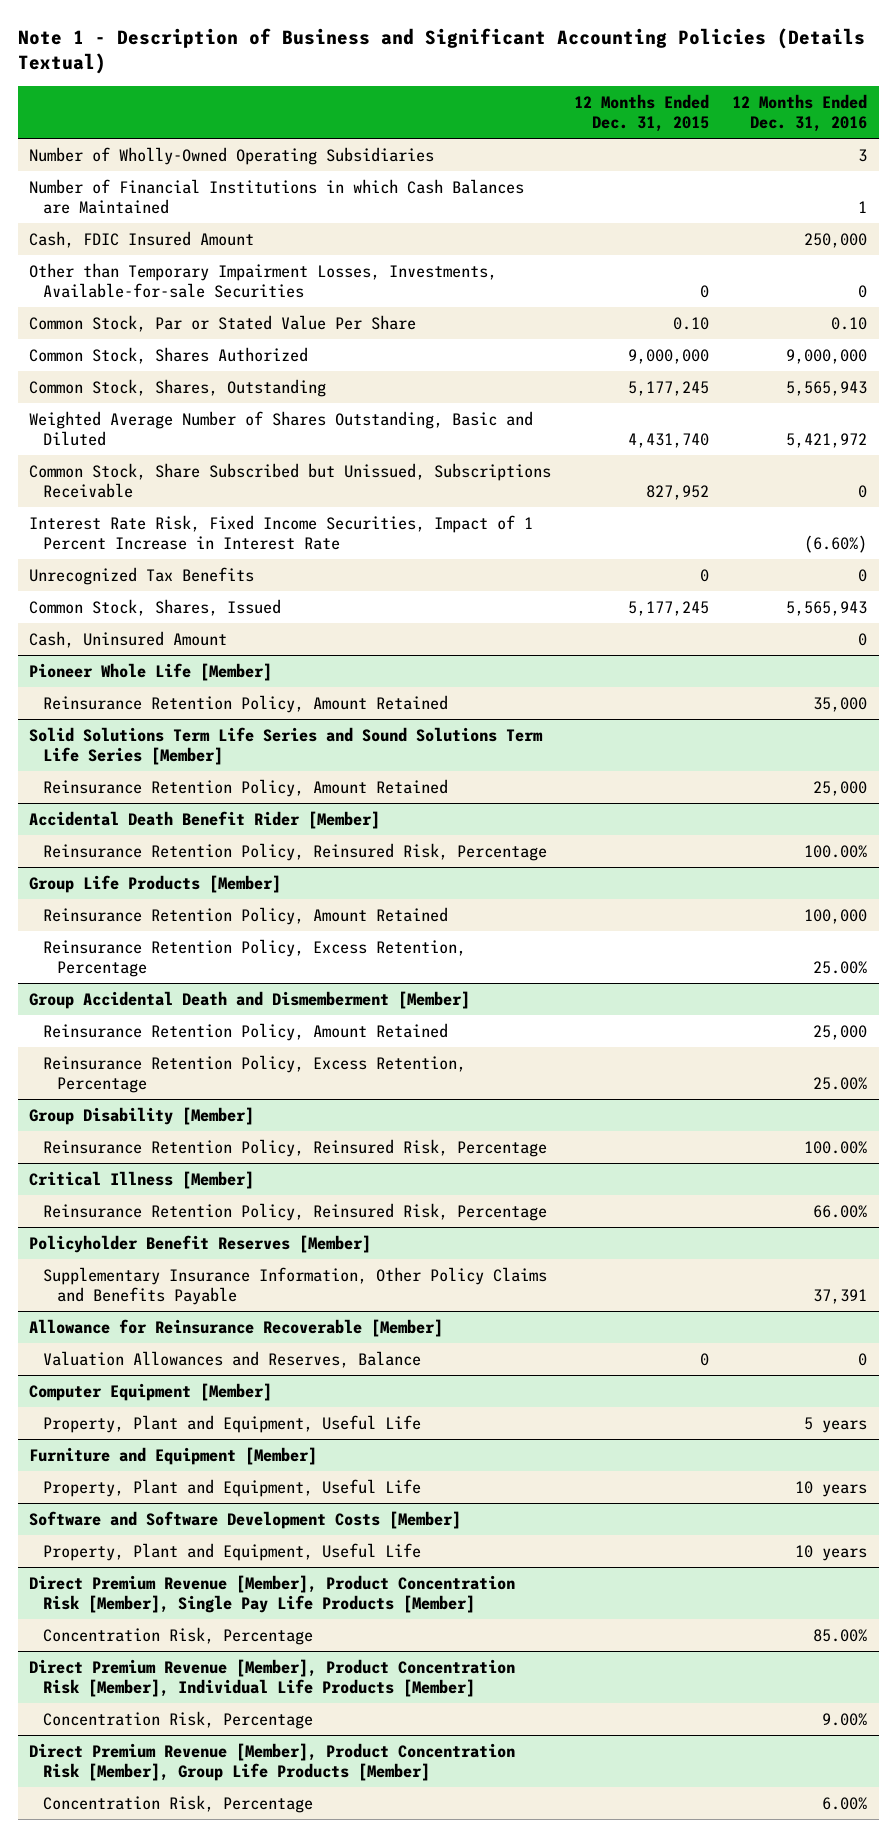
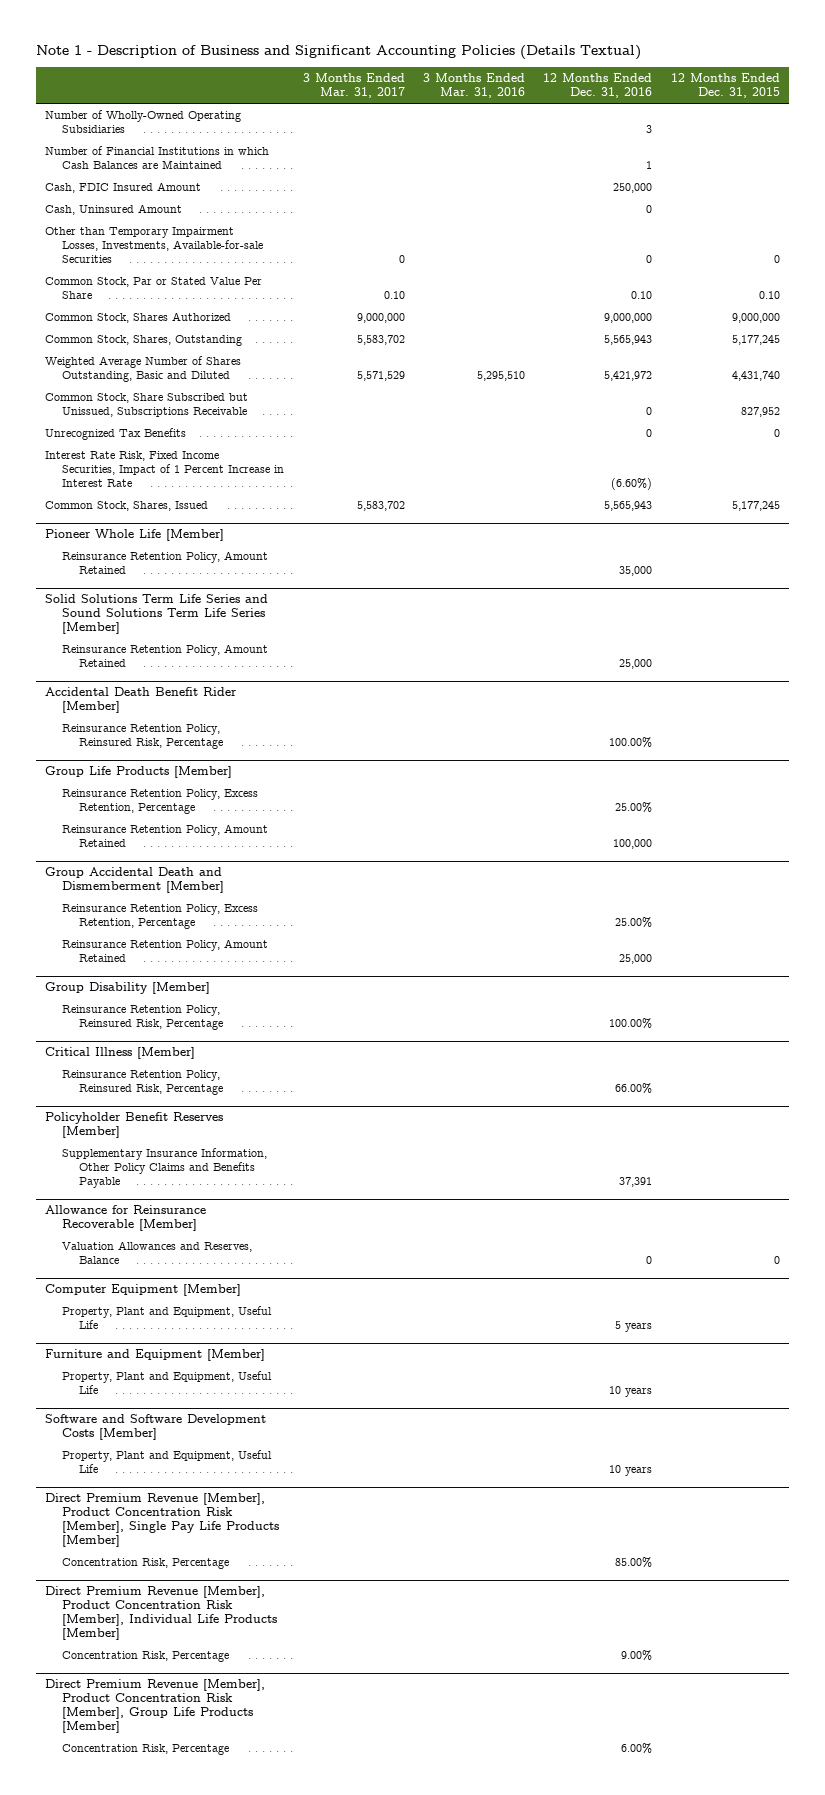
none -> [302,73,405,99] 3 Months Ended Mar. 31, 2017
none -> [422,73,525,99] 3 Months Ended Mar. 31, 2016
[29,630,228,648] Cash, Uninsured Amount -> [44,204,182,216] Cash, Uninsured Amount
[29,514,534,550] Interest Rate Risk, Fixed Income Securities, Impact of 1 Percent Increase in Interest Rate -> [44,451,285,488] Interest Rate Risk, Fixed Income Securities, Impact of 1 Percent Increase in Interest Rate
[43,906,449,925] Reinsurance Retention Policy, Amount Retained -> [62,824,269,848] Reinsurance Retention Policy, Amount Retained
[43,1022,449,1041] Reinsurance Retention Policy, Amount Retained -> [62,939,269,963] Reinsurance Retention Policy, Amount Retained

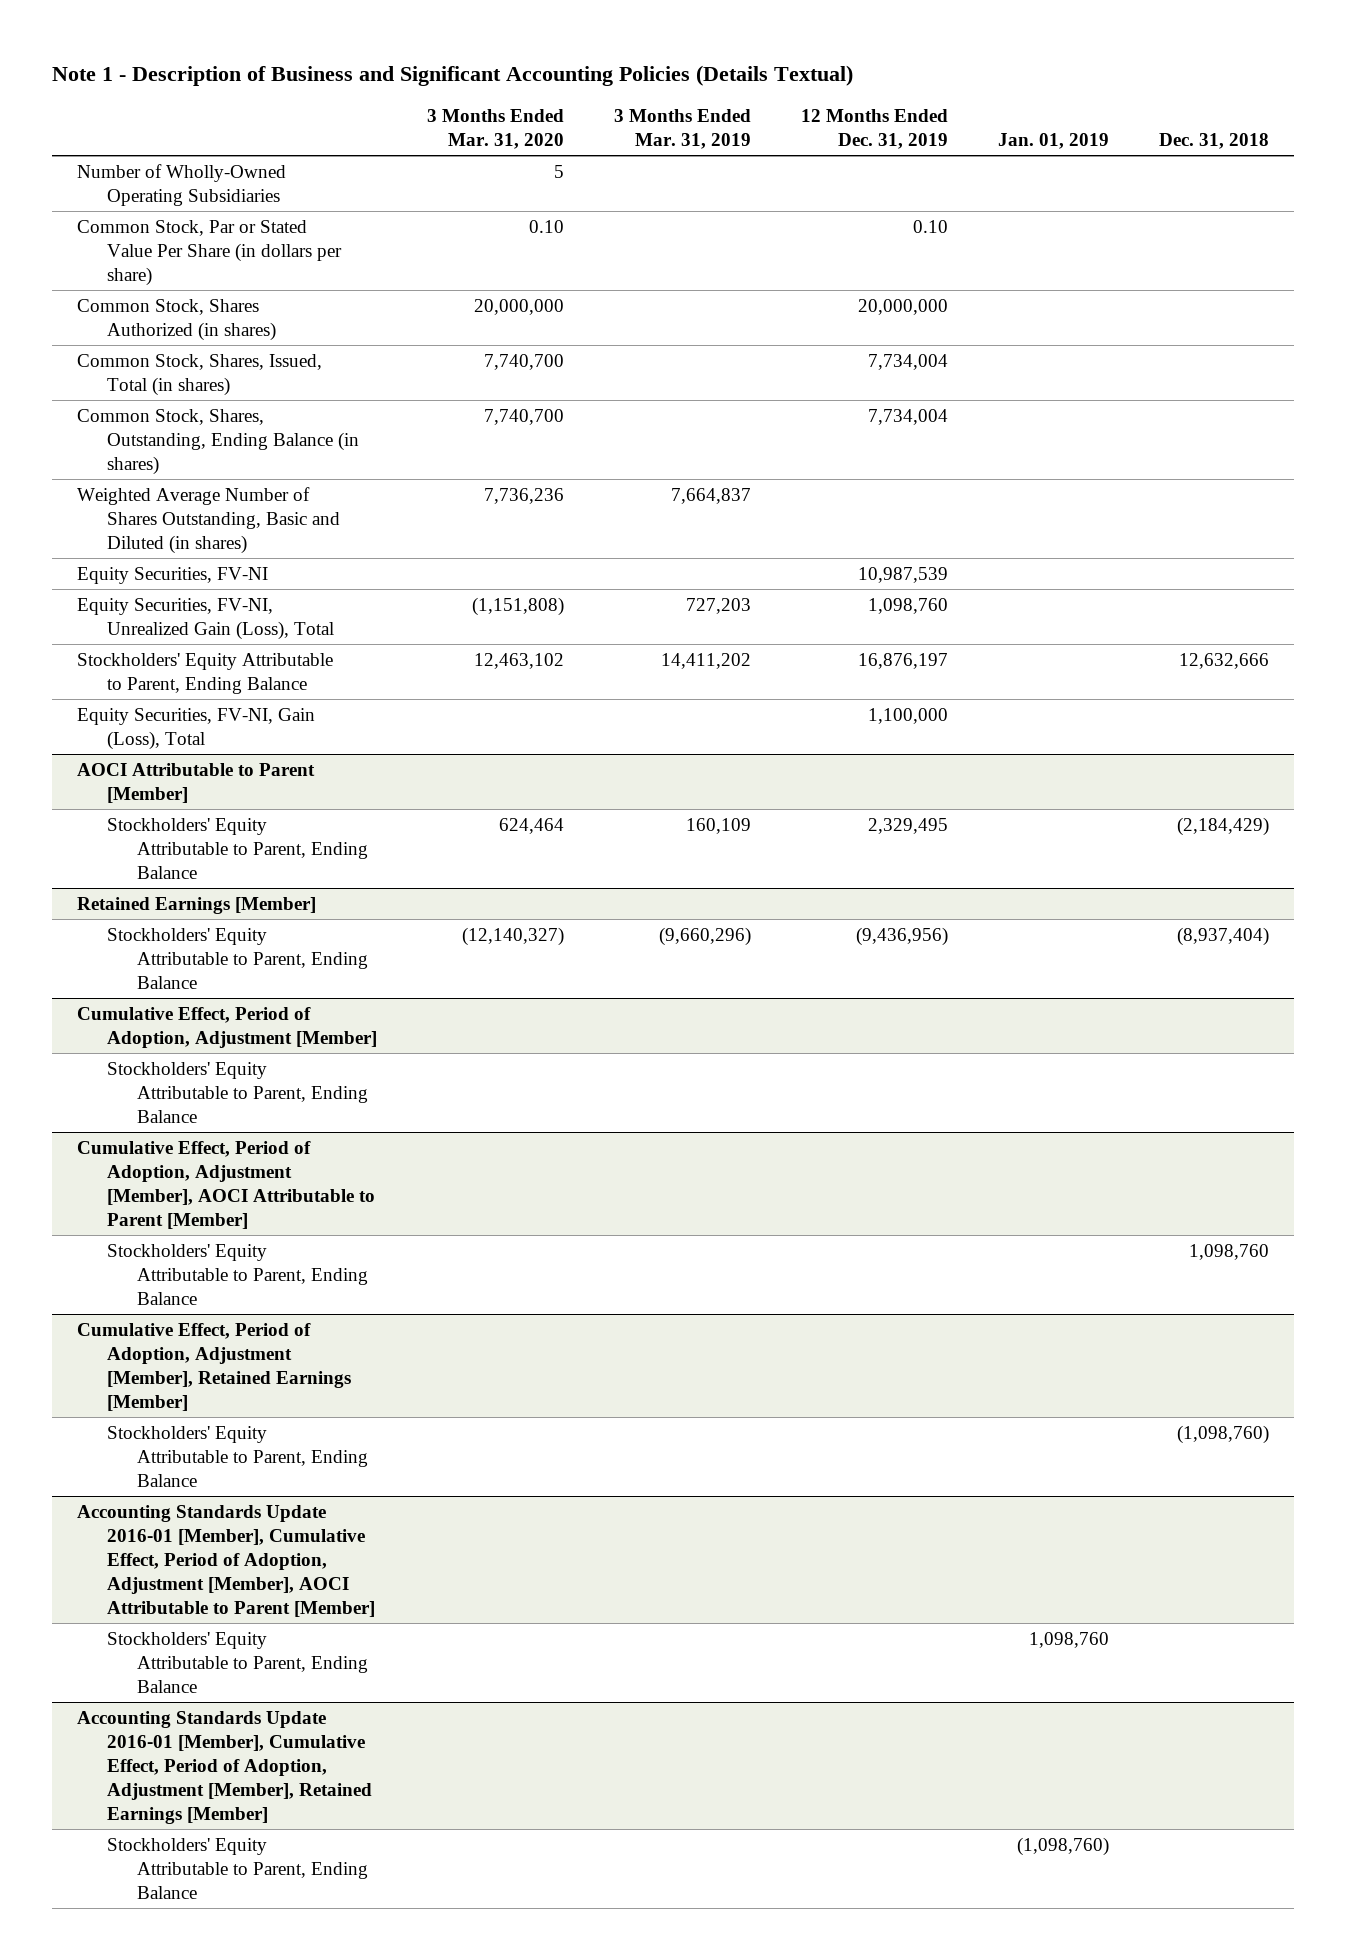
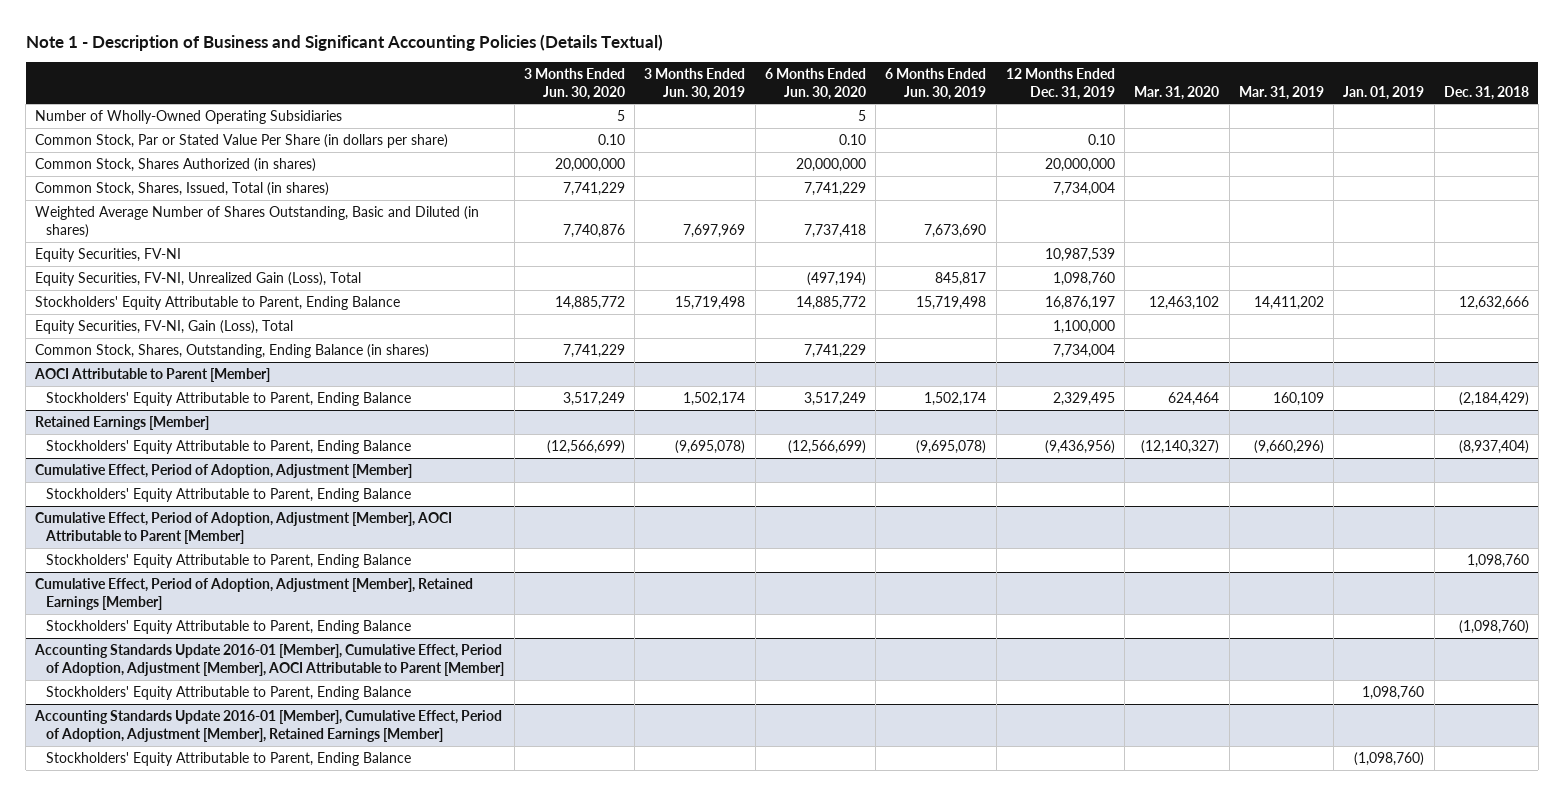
[427,108,565,149] 3 Months Ended Mar. 31, 2020 -> none
[614,108,752,149] 3 Months Ended Mar. 31, 2019 -> none
none -> [523,67,625,100] 3 Months Ended Jun. 30, 2020
none -> [644,67,746,100] 3 Months Ended Jun. 30, 2019
none -> [764,67,866,100] 6 Months Ended Jun. 30, 2020
none -> [885,67,987,100] 6 Months Ended Jun. 30, 2019
none -> [1134,85,1220,100] Mar. 31, 2020
none -> [1238,85,1324,100] Mar. 31, 2019
[76,408,360,475] Common Stock, Shares, Outstanding, Ending Balance (in shares) -> [35,344,430,359] Common Stock, Shares, Outstanding, Ending Balance (in shares)

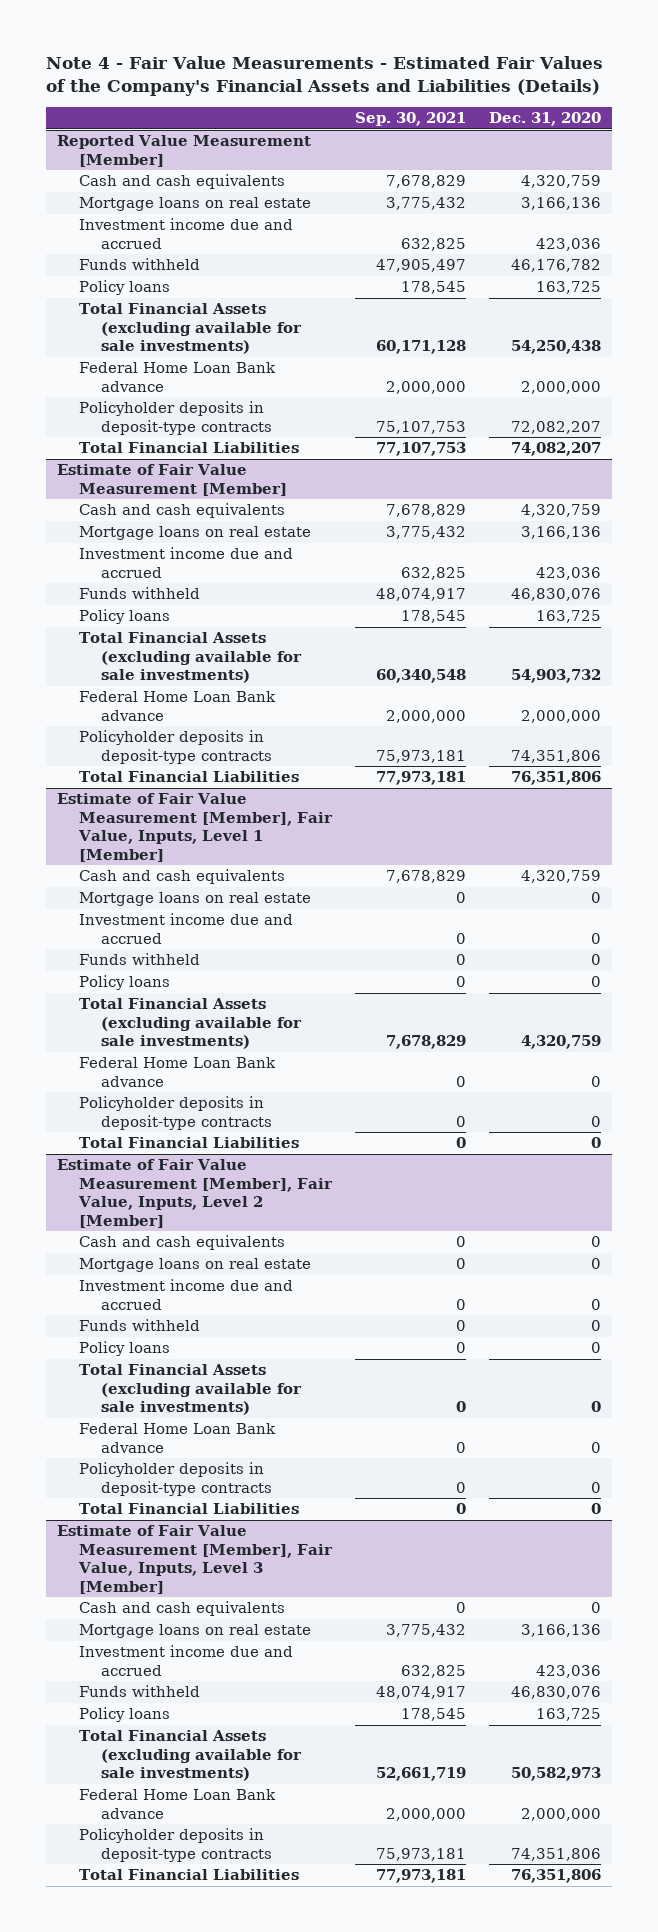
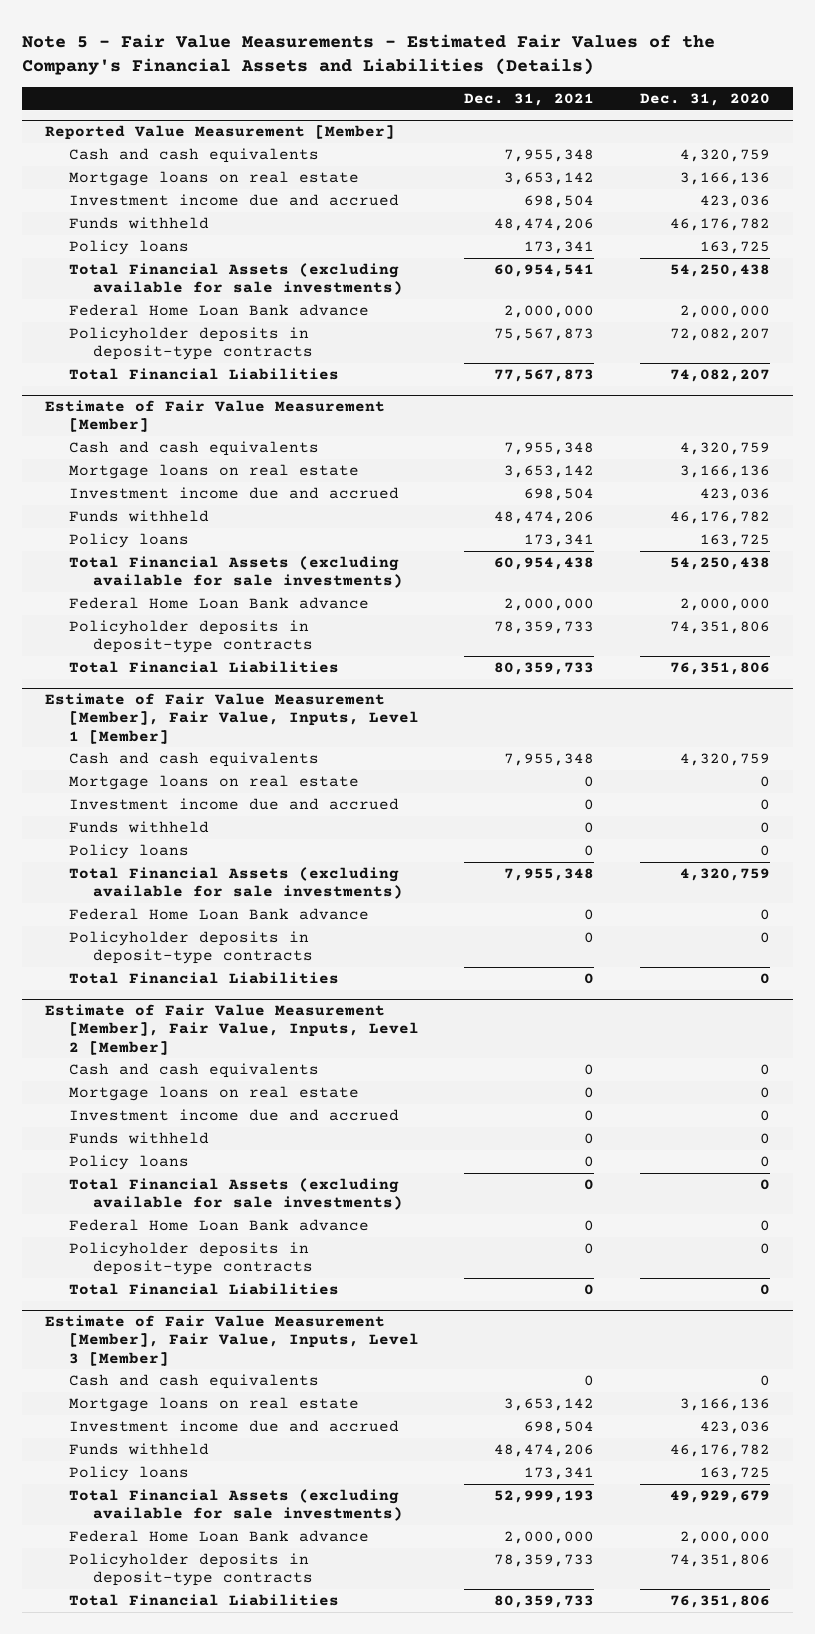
[45,55,603,96] Note 4 - Fair Value Measurements - Estimated Fair Values of the Company's Financial Assets and Liabilities (Details) -> [21,33,715,76] Note 5 - Fair Value Measurements - Estimated Fair Values of the Company's Financial Assets and Liabilities (Details)
[354,112,466,127] Sep. 30, 2021 -> none
none -> [464,93,595,107] Dec. 31, 2021
[510,588,601,602] 46,830,076 -> [670,510,771,524] 46,176,782
[510,669,601,684] 54,903,732 -> [670,556,771,570] 54,250,438
[510,1686,601,1700] 46,830,076 -> [670,1443,771,1457] 46,176,782
[510,1767,601,1782] 50,582,973 -> [670,1489,771,1503] 49,929,679

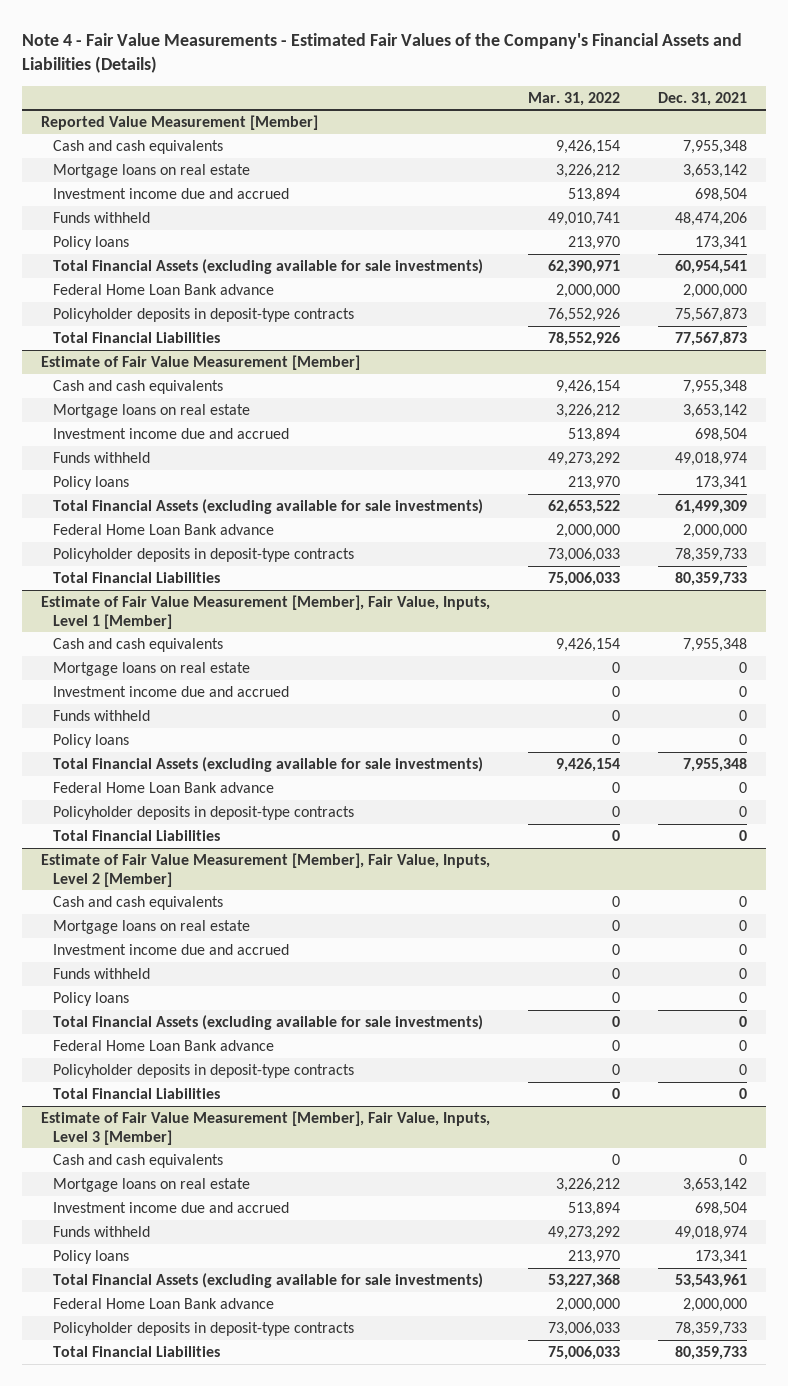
[21,33,715,76] Note 5 - Fair Value Measurements - Estimated Fair Values of the Company's Financial Assets and Liabilities (Details) -> [21,33,742,74] Note 4 - Fair Value Measurements - Estimated Fair Values of the Company's Financial Assets and Liabilities (Details)
[640,93,771,107] Dec. 31, 2020 -> none
none -> [527,91,620,106] Mar. 31, 2022
[494,510,595,524] 48,474,206 -> [674,451,747,466] 49,018,974
[494,556,595,570] 60,954,438 -> [674,499,747,514] 61,499,309
[494,1443,595,1457] 48,474,206 -> [674,1225,747,1240] 49,018,974
[494,1489,595,1503] 52,999,193 -> [674,1273,747,1288] 53,543,961

